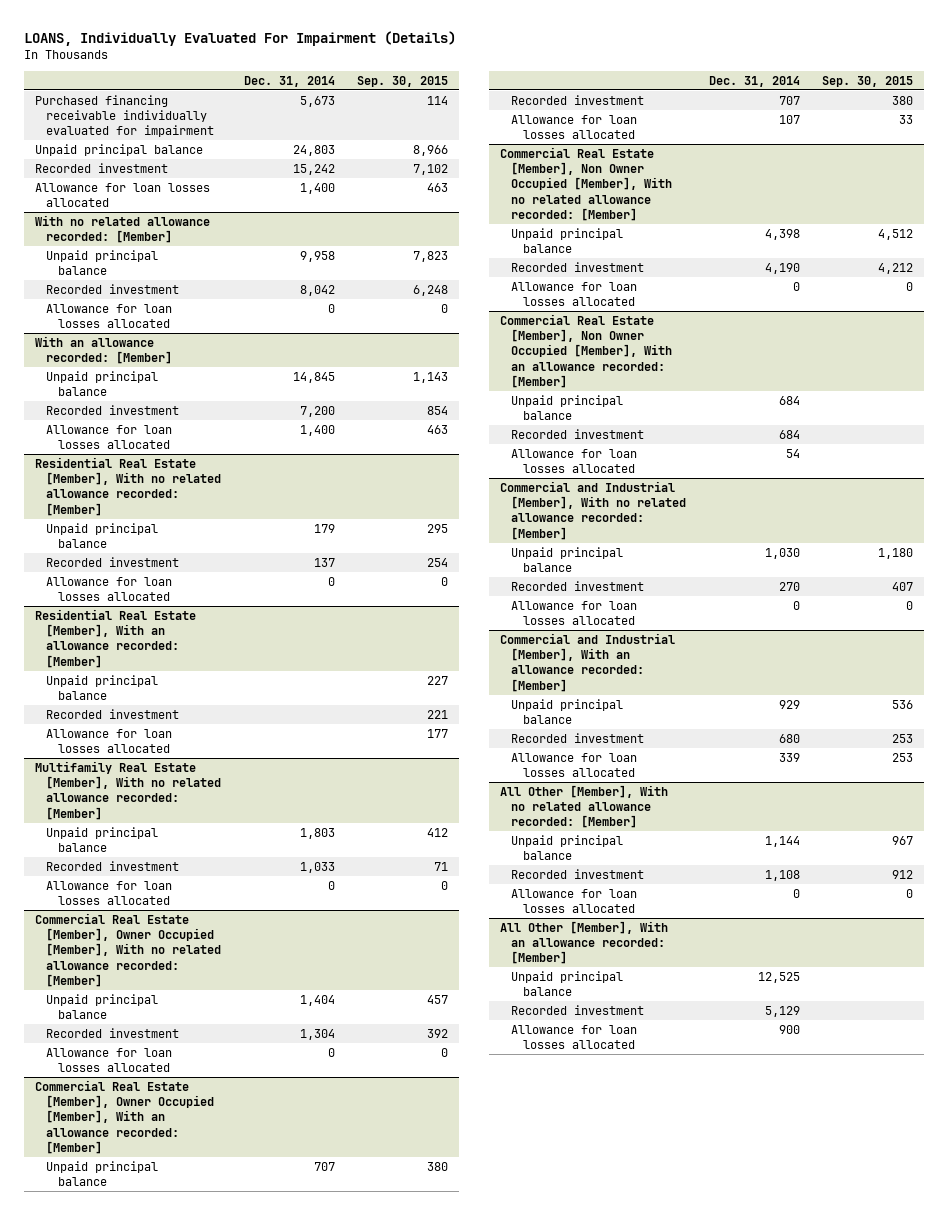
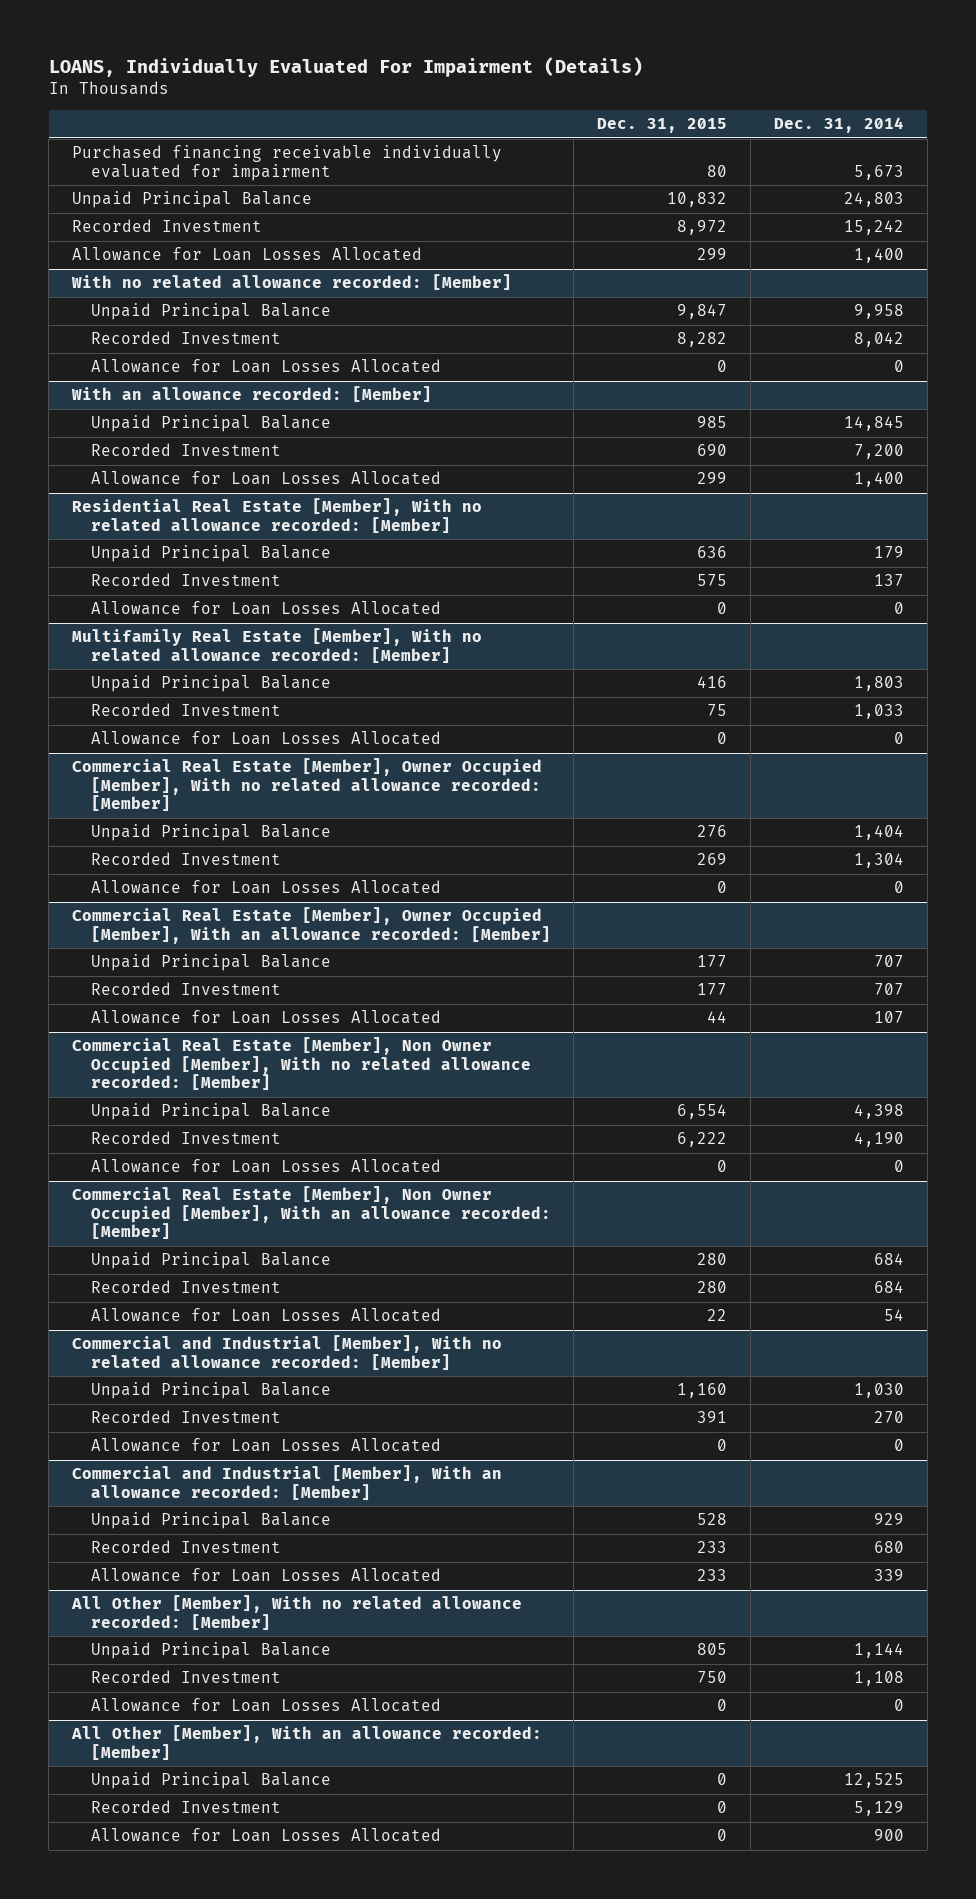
[356,75,448,87] Sep. 30, 2015 -> none
none -> [597,118,728,134] Dec. 31, 2015
[34,143,203,156] Unpaid principal balance -> [72,191,313,209] Unpaid Principal Balance
[34,162,168,173] Recorded investment -> [72,219,263,233] Recorded Investment
[34,182,210,208] Allowance for loan losses allocated -> [72,247,423,262] Allowance for Loan Losses Allocated
[46,249,159,276] Unpaid principal balance -> [90,303,331,321] Unpaid Principal Balance
[46,283,180,294] Recorded investment -> [90,331,281,345] Recorded Investment
[46,303,173,329] Allowance for loan losses allocated -> [90,359,441,374] Allowance for Loan Losses Allocated
[46,370,159,397] Unpaid principal balance -> [90,415,331,433] Unpaid Principal Balance
[46,404,180,415] Recorded investment -> [90,443,281,457] Recorded Investment
[46,424,173,450] Allowance for loan losses allocated -> [90,471,441,486] Allowance for Loan Losses Allocated
[34,608,196,668] Residential Real Estate [Member], With an allowance recorded: [Member] -> none
[46,674,159,701] Unpaid principal balance -> none
[46,708,180,719] Recorded investment -> none
[46,728,173,754] Allowance for loan losses allocated -> none
[46,522,159,549] Unpaid principal balance -> [90,545,331,563] Unpaid Principal Balance
[46,556,180,567] Recorded investment -> [90,573,281,587] Recorded Investment
[46,576,173,602] Allowance for loan losses allocated -> [90,601,441,616] Allowance for Loan Losses Allocated
[46,826,159,853] Unpaid principal balance -> [90,675,331,693] Unpaid Principal Balance
[46,860,180,871] Recorded investment -> [90,703,281,717] Recorded Investment
[46,880,173,906] Allowance for loan losses allocated -> [90,731,441,746] Allowance for Loan Losses Allocated
[46,993,159,1020] Unpaid principal balance -> [90,824,331,842] Unpaid Principal Balance
[46,1027,180,1038] Recorded investment -> [90,852,281,866] Recorded Investment
[46,1047,173,1073] Allowance for loan losses allocated -> [90,880,441,895] Allowance for Loan Losses Allocated
[46,1160,159,1187] Unpaid principal balance -> [90,954,331,972] Unpaid Principal Balance
[511,94,645,105] Recorded investment -> [90,982,281,996] Recorded Investment
[511,114,638,140] Allowance for loan losses allocated -> [90,1010,441,1025] Allowance for Loan Losses Allocated
[511,227,624,254] Unpaid principal balance -> [90,1103,331,1121] Unpaid Principal Balance
[511,261,645,272] Recorded investment -> [90,1131,281,1145] Recorded Investment
[511,281,638,307] Allowance for loan losses allocated -> [90,1159,441,1174] Allowance for Loan Losses Allocated
[511,394,624,421] Unpaid principal balance -> [90,1252,331,1270] Unpaid Principal Balance
[511,428,645,439] Recorded investment -> [90,1280,281,1294] Recorded Investment
[511,448,638,474] Allowance for loan losses allocated -> [90,1308,441,1323] Allowance for Loan Losses Allocated
[511,546,624,573] Unpaid principal balance -> [90,1382,331,1400] Unpaid Principal Balance
[511,580,645,591] Recorded investment -> [90,1410,281,1424] Recorded Investment
[511,600,638,626] Allowance for loan losses allocated -> [90,1438,441,1453] Allowance for Loan Losses Allocated
[511,698,624,725] Unpaid principal balance -> [90,1512,331,1530] Unpaid Principal Balance
[511,732,645,743] Recorded investment -> [90,1540,281,1554] Recorded Investment
[511,752,638,778] Allowance for loan losses allocated -> [90,1568,441,1583] Allowance for Loan Losses Allocated
[511,834,624,861] Unpaid principal balance -> [90,1642,331,1660] Unpaid Principal Balance
[511,868,645,879] Recorded investment -> [90,1670,281,1684] Recorded Investment
[511,888,638,914] Allowance for loan losses allocated -> [90,1698,441,1713] Allowance for Loan Losses Allocated
[511,970,624,997] Unpaid principal balance -> [90,1772,331,1790] Unpaid Principal Balance
[511,1004,645,1015] Recorded investment -> [90,1800,281,1814] Recorded Investment
[511,1024,638,1050] Allowance for loan losses allocated -> [90,1828,441,1843] Allowance for Loan Losses Allocated

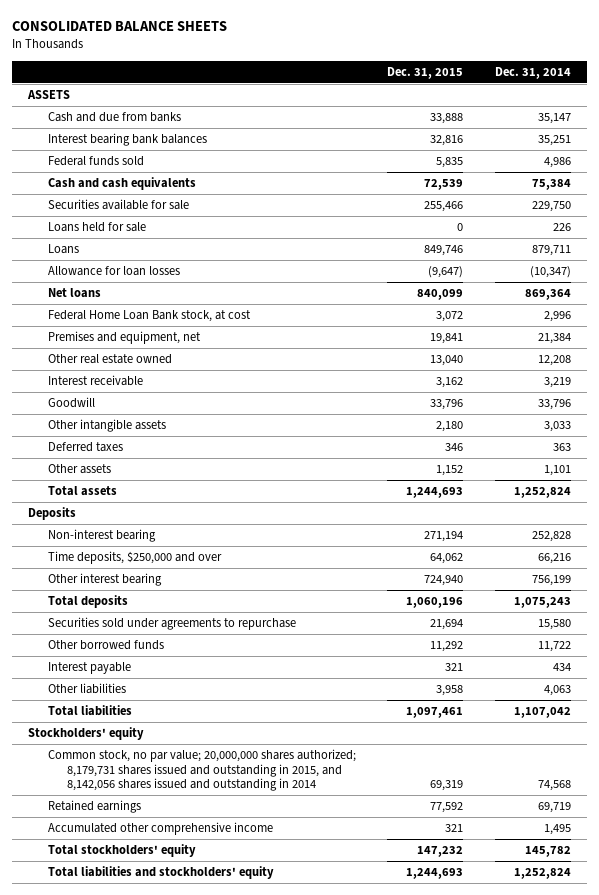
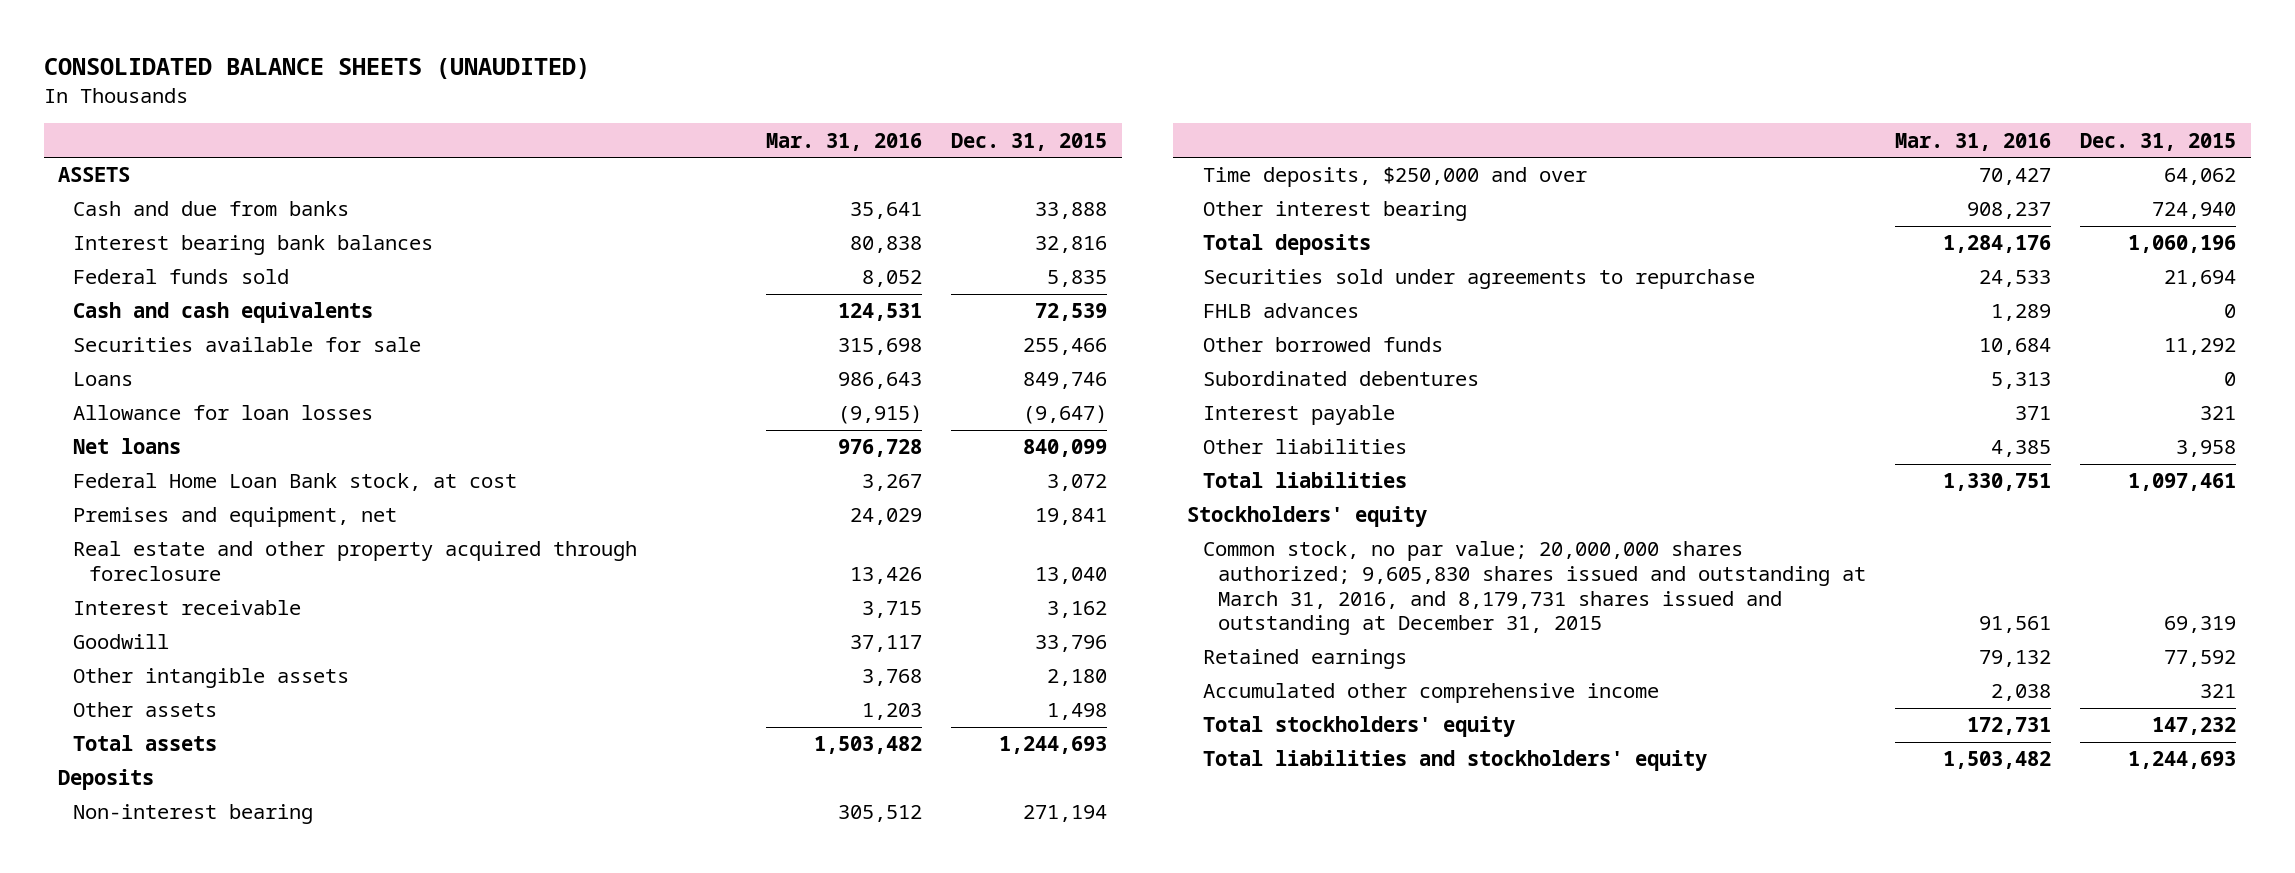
[12,21,228,32] CONSOLIDATED BALANCE SHEETS -> [43,58,590,80] CONSOLIDATED BALANCE SHEETS (UNAUDITED)
[495,66,572,79] Dec. 31, 2014 -> none
none -> [765,132,922,151] Mar. 31, 2016
[47,222,146,233] Loans held for sale -> none
[47,354,172,365] Other real estate owned -> [73,541,638,582] Real estate and other property acquired through foreclosure
[47,442,123,453] Deferred taxes -> none
[436,465,464,477] 1,152 -> [1047,703,1108,721] 1,498
none -> [1202,303,1359,319] FHLB advances
none -> [1202,371,1479,387] Subordinated debentures
[47,749,356,791] Common stock, no par value; 20,000,000 shares authorized; 8,179,731 shares issued and outstanding in 2015, and 8,142,056 shares issued and outstanding in 2014 -> [1202,541,1866,636] Common stock, no par value; 20,000,000 shares authorized; 9,605,830 shares issued and outstanding at March 31, 2016, and 8,179,731 shares issued and outstanding at December 31, 2015

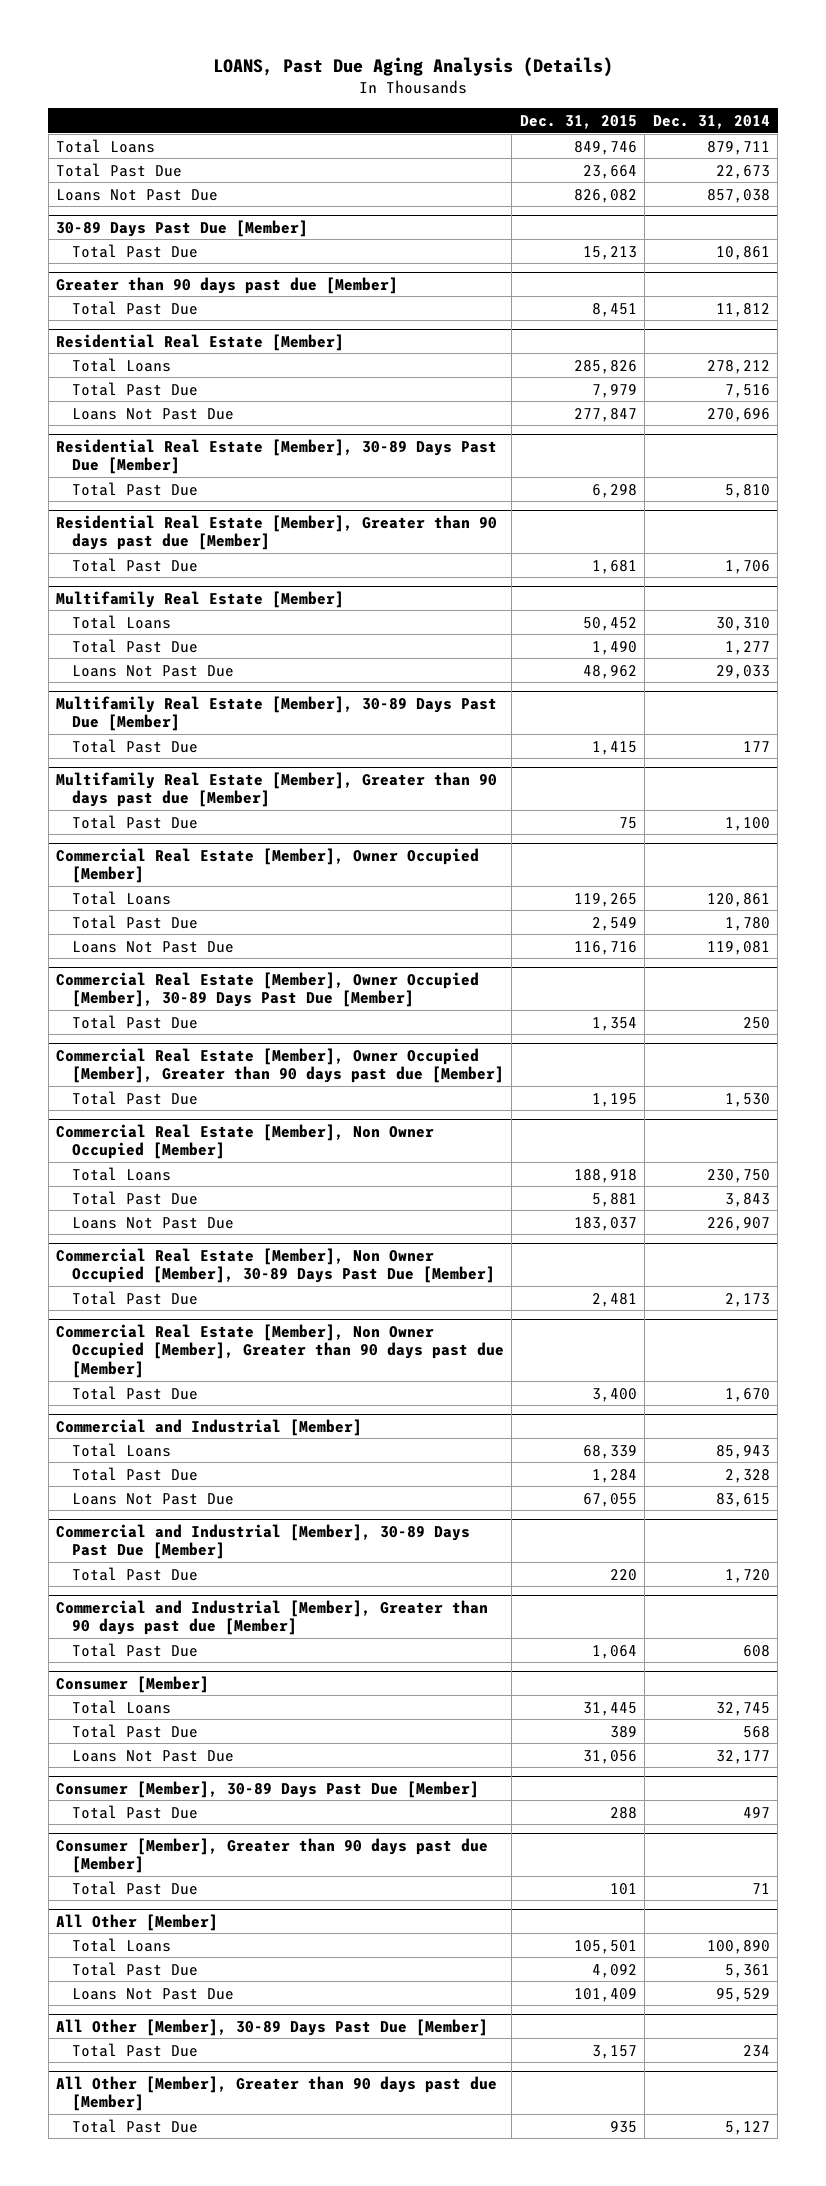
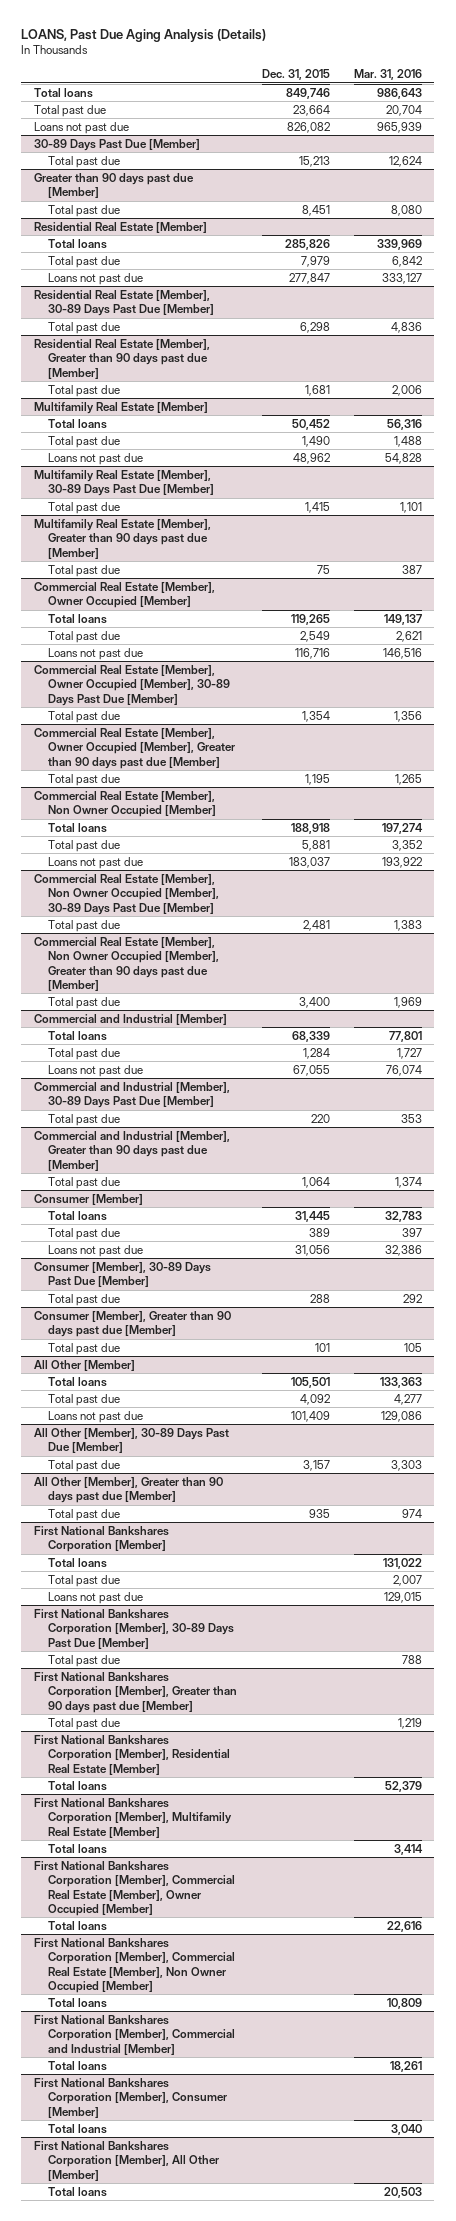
[652,114,770,129] Dec. 31, 2014 -> none
none -> [354,69,423,81] Mar. 31, 2016
[56,138,156,153] Total Loans -> [33,87,93,98] Total loans
[56,162,183,177] Total Past Due -> [33,104,106,117] Total past due
[56,188,219,201] Loans Not Past Due -> [33,121,129,134] Loans not past due
[71,243,198,258] Total Past Due -> [48,155,121,168] Total past due
[71,300,198,315] Total Past Due -> [48,204,121,217] Total past due
[71,357,171,372] Total Loans -> [48,238,108,249] Total loans
[71,381,198,396] Total Past Due -> [48,255,121,268] Total past due
[71,407,234,420] Loans Not Past Due -> [48,272,144,285] Loans not past due
[71,481,198,496] Total Past Due -> [48,321,121,334] Total past due
[71,557,198,572] Total Past Due -> [48,384,121,397] Total past due
[71,614,171,629] Total Loans -> [48,418,108,429] Total loans
[71,638,198,653] Total Past Due -> [48,435,121,448] Total past due
[71,664,234,677] Loans Not Past Due -> [48,452,144,465] Loans not past due
[71,738,198,753] Total Past Due -> [48,501,121,514] Total past due
[71,814,198,829] Total Past Due -> [48,564,121,577] Total past due
[71,890,171,905] Total Loans -> [48,613,108,624] Total loans
[71,914,198,929] Total Past Due -> [48,630,121,643] Total past due
[71,940,234,953] Loans Not Past Due -> [48,647,144,660] Loans not past due
[71,1014,198,1029] Total Past Due -> [48,710,121,723] Total past due
[71,1090,198,1105] Total Past Due -> [48,773,121,786] Total past due
[71,1166,171,1181] Total Loans -> [48,822,108,833] Total loans
[71,1190,198,1205] Total Past Due -> [48,839,121,852] Total past due
[71,1216,234,1229] Loans Not Past Due -> [48,856,144,869] Loans not past due
[71,1290,198,1305] Total Past Due -> [48,919,121,932] Total past due
[71,1385,198,1400] Total Past Due -> [48,996,121,1009] Total past due
[71,1442,171,1457] Total Loans -> [48,1030,108,1041] Total loans
[71,1466,198,1481] Total Past Due -> [48,1047,121,1060] Total past due
[71,1492,234,1505] Loans Not Past Due -> [48,1064,144,1077] Loans not past due
[71,1566,198,1581] Total Past Due -> [48,1113,121,1126] Total past due
[71,1642,198,1657] Total Past Due -> [48,1176,121,1189] Total past due
[71,1699,171,1714] Total Loans -> [48,1210,108,1221] Total loans
[71,1723,198,1738] Total Past Due -> [48,1227,121,1240] Total past due
[71,1749,234,1762] Loans Not Past Due -> [48,1244,144,1257] Loans not past due
[71,1804,198,1819] Total Past Due -> [48,1293,121,1306] Total past due
[71,1880,198,1895] Total Past Due -> [48,1342,121,1355] Total past due
[71,1937,171,1952] Total Loans -> [48,1376,108,1387] Total loans
[71,1961,198,1976] Total Past Due -> [48,1393,121,1406] Total past due
[71,1987,234,2000] Loans Not Past Due -> [48,1410,144,1423] Loans not past due
[71,2042,198,2057] Total Past Due -> [48,1459,121,1472] Total past due
[71,2118,198,2133] Total Past Due -> [48,1508,121,1521] Total past due
none -> [33,1525,169,1553] First National Bankshares Corporation [Member]
none -> [48,1557,108,1568] Total loans
none -> [48,1574,121,1587] Total past due
none -> [48,1591,144,1604] Loans not past due
none -> [33,1608,235,1649] First National Bankshares Corporation [Member], 30-89 Days Past Due [Member]
none -> [48,1654,121,1667] Total past due
none -> [33,1671,238,1713] First National Bankshares Corporation [Member], Greater than 90 days past due [Member]
none -> [48,1717,121,1730] Total past due
none -> [33,1734,231,1775] First National Bankshares Corporation [Member], Residential Real Estate [Member]
none -> [48,1780,108,1791] Total loans
none -> [33,1797,233,1838] First National Bankshares Corporation [Member], Multifamily Real Estate [Member]
none -> [48,1843,108,1854] Total loans
none -> [33,1860,236,1916] First National Bankshares Corporation [Member], Commercial Real Estate [Member], Owner Occupied [Member]
none -> [48,1920,108,1931] Total loans
none -> [33,1937,236,1993] First National Bankshares Corporation [Member], Commercial Real Estate [Member], Non Owner Occupied [Member]
none -> [48,1997,108,2008] Total loans
none -> [33,2014,236,2055] First National Bankshares Corporation [Member], Commercial and Industrial [Member]
none -> [48,2060,108,2071] Total loans
none -> [33,2077,228,2118] First National Bankshares Corporation [Member], Consumer [Member]
none -> [48,2123,108,2134] Total loans
none -> [33,2140,220,2181] First National Bankshares Corporation [Member], All Other [Member]
none -> [48,2186,108,2197] Total loans

